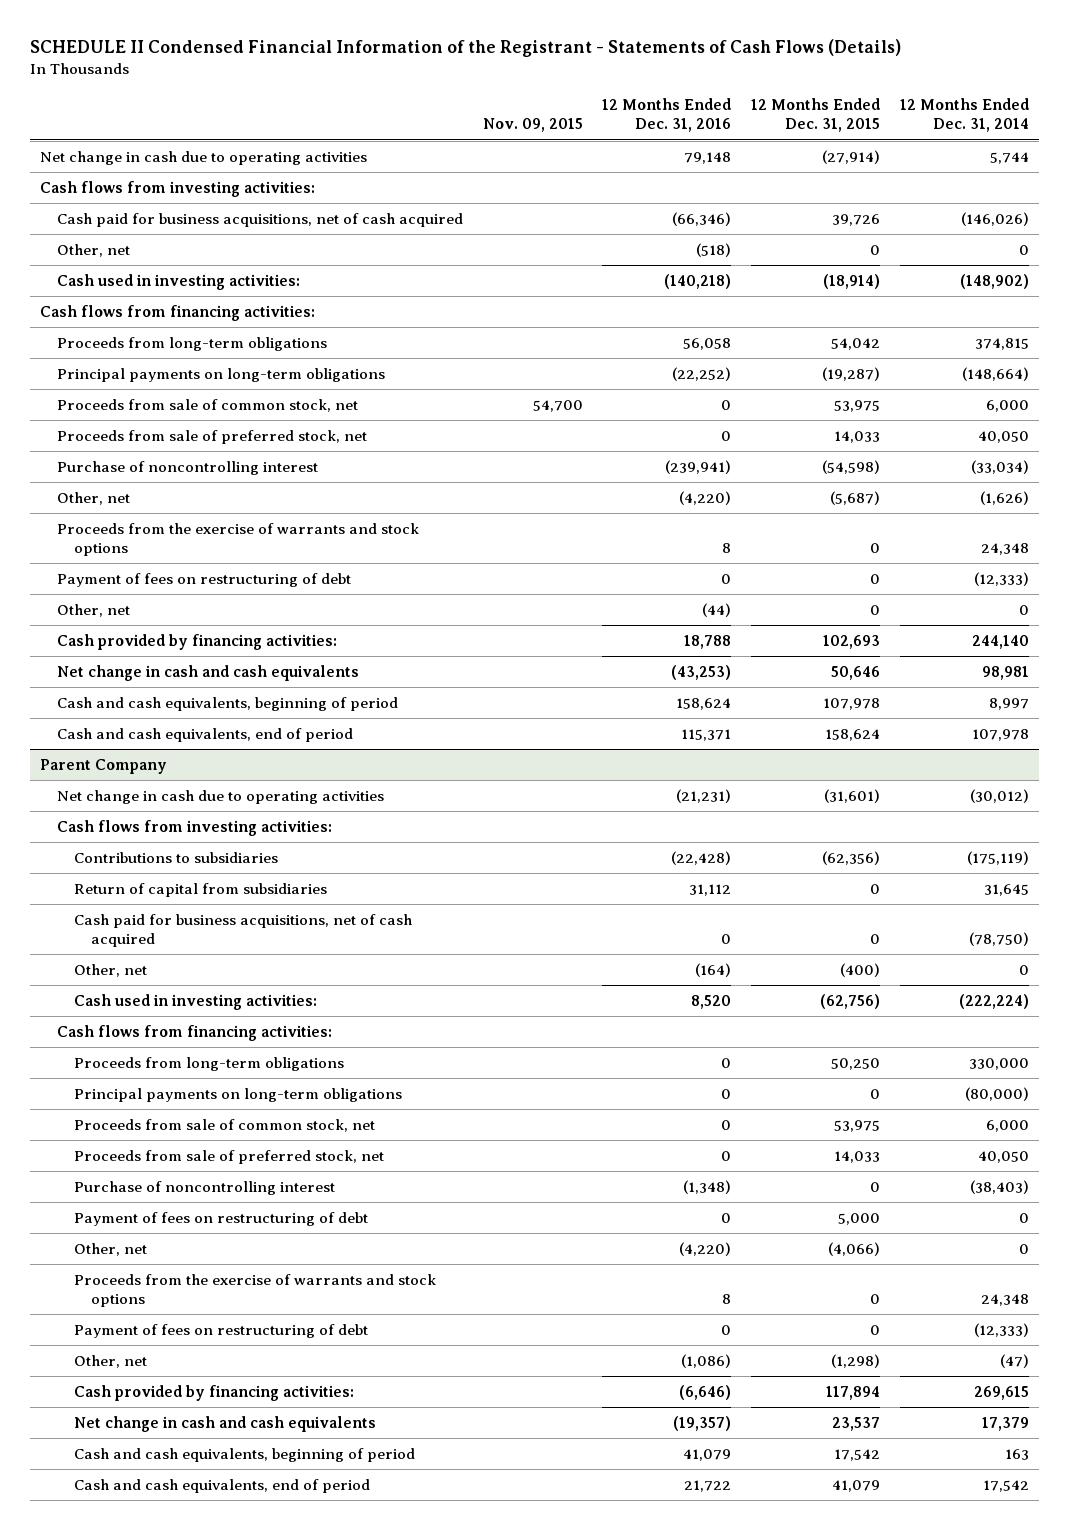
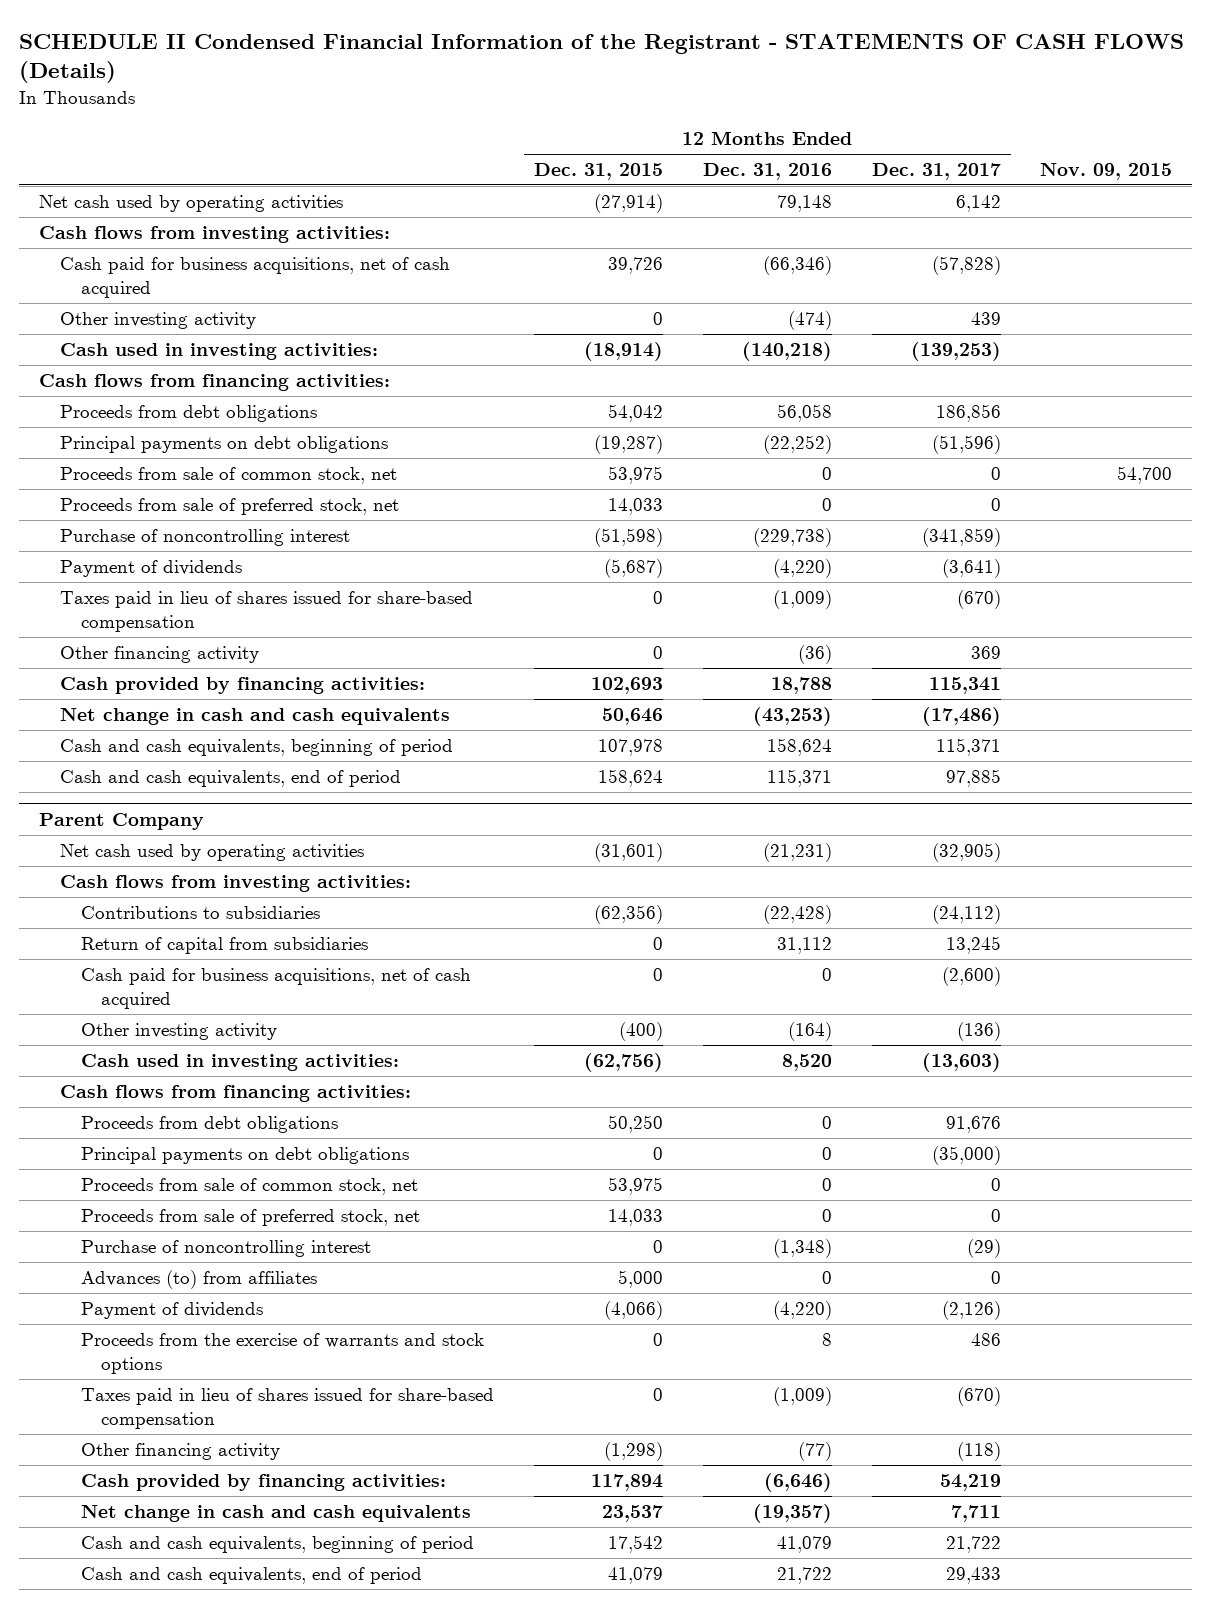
[29,39,901,58] SCHEDULE II Condensed Financial Information of the Registrant - Statements of Cash Flows (Details) -> [19,33,1185,84] SCHEDULE II Condensed Financial Information of the Registrant - STATEMENTS OF CASH FLOWS (Details)
[900,98,1030,133] 12 Months Ended Dec. 31, 2014 -> none
none -> [871,163,1001,181] Dec. 31, 2017
[39,150,367,165] Net change in cash due to operating activities -> [39,194,344,212] Net cash used by operating activities
[56,243,130,257] Other, net -> [59,311,256,329] Other investing activity
[696,242,732,257] (518) -> [787,310,832,330] (474)
[56,336,327,351] Proceeds from long-term obligations -> [59,404,317,422] Proceeds from debt obligations
[56,367,385,382] Principal payments on long-term obligations -> [59,435,388,453] Principal payments on debt obligations
[56,522,419,556] Proceeds from the exercise of warrants and stock options -> none
[56,572,351,587] Payment of fees on restructuring of debt -> none
[665,459,732,474] (239,941) -> [752,527,832,547] (229,738)
[822,459,881,474] (54,598) -> [593,527,663,547] (51,598)
[56,491,130,505] Other, net -> [59,559,242,577] Payment of dividends
none -> [59,590,473,632] Taxes paid in lieu of shares issued for share-based compensation
[56,603,130,617] Other, net -> [59,645,259,663] Other financing activity
[702,602,732,617] (44) -> [797,644,832,664] (36)
[56,789,384,804] Net change in cash due to operating activities -> [59,843,364,861] Net cash used by operating activities
[73,963,147,977] Other, net -> [80,1022,277,1040] Other investing activity
[73,1056,344,1071] Proceeds from long-term obligations -> [80,1115,338,1133] Proceeds from debt obligations
[73,1087,402,1102] Principal payments on long-term obligations -> [80,1146,409,1164] Principal payments on debt obligations
[73,1211,368,1226] Payment of fees on restructuring of debt -> [80,1269,317,1289] Advances (to) from affiliates
[73,1242,147,1256] Other, net -> [80,1301,263,1319] Payment of dividends
[73,1323,368,1338] Payment of fees on restructuring of debt -> none
none -> [80,1387,494,1429] Taxes paid in lieu of shares issued for share-based compensation
[73,1354,147,1368] Other, net -> [80,1442,280,1460] Other financing activity
[681,1353,732,1368] (1,086) -> [797,1441,832,1461] (77)

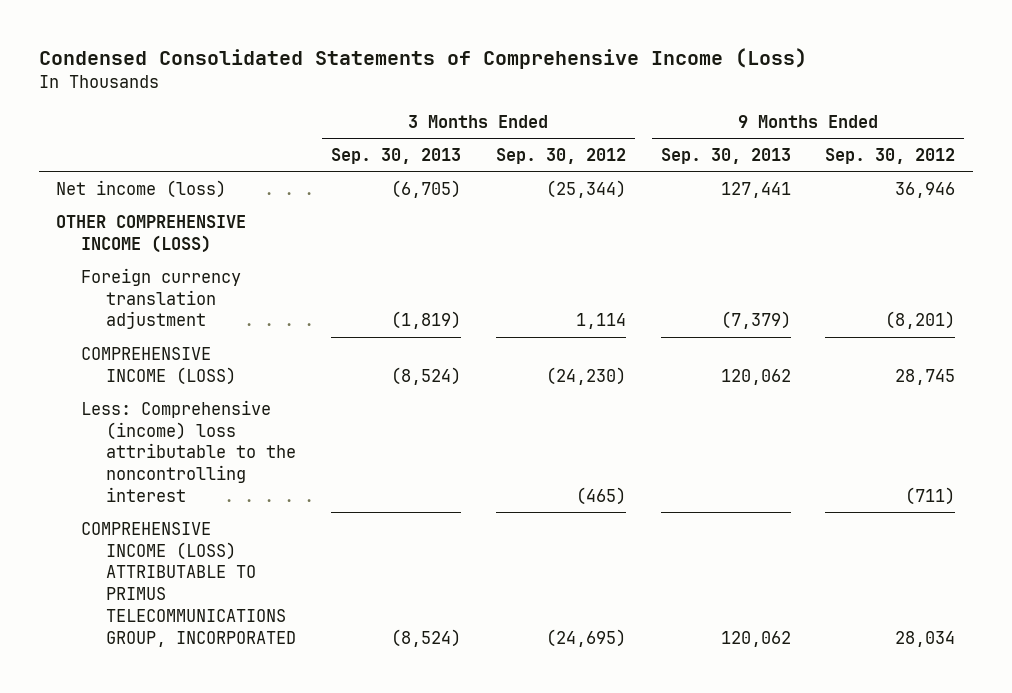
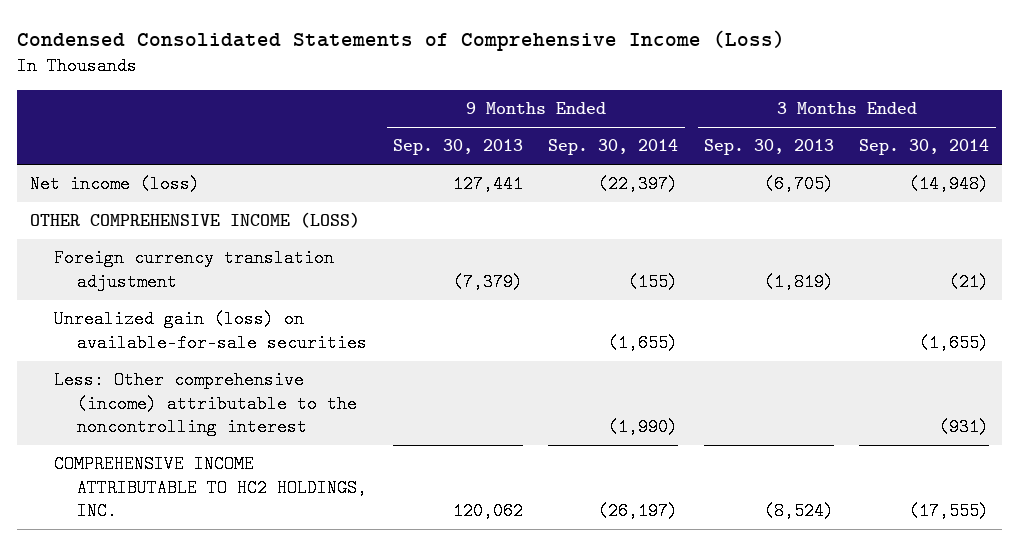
[495,148,626,165] Sep. 30, 2012 -> none
[825,148,956,165] Sep. 30, 2012 -> none
none -> [548,139,679,156] Sep. 30, 2014
none -> [859,139,990,156] Sep. 30, 2014
[81,346,237,385] COMPREHENSIVE INCOME (LOSS) -> none
none -> [53,310,368,352] Unrealized gain (loss) on available-for-sale securities
[81,399,297,502] Less: Comprehensive (income) loss attributable to the noncontrolling interest -> [53,371,358,436] Less: Other comprehensive (income) attributable to the noncontrolling interest
[81,521,297,647] COMPREHENSIVE INCOME (LOSS) ATTRIBUTABLE TO PRIMUS TELECOMMUNICATIONS GROUP, INCORPORATED -> [53,455,368,520] COMPREHENSIVE INCOME ATTRIBUTABLE TO HC2 HOLDINGS, INC.

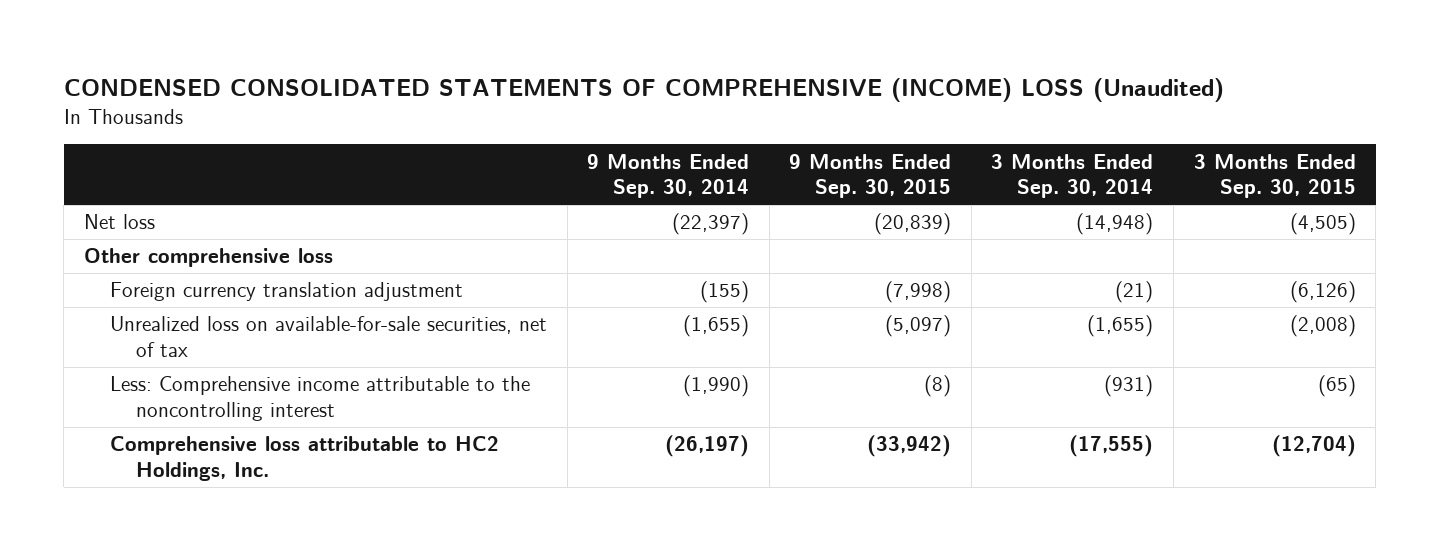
[17,30,786,52] Condensed Consolidated Statements of Comprehensive Income (Loss) -> [63,77,1224,102] CONDENSED CONSOLIDATED STATEMENTS OF COMPREHENSIVE (INCOME) LOSS (Unaudited)
[392,139,523,156] Sep. 30, 2013 -> none
[703,139,834,156] Sep. 30, 2013 -> none
none -> [789,153,952,199] 9 Months Ended Sep. 30, 2015
none -> [1193,153,1356,199] 3 Months Ended Sep. 30, 2015
[29,175,200,194] Net income (loss) -> [83,214,155,230] Net loss
[29,212,360,229] OTHER COMPREHENSIVE INCOME (LOSS) -> [83,248,333,268] Other comprehensive loss
[53,310,368,352] Unrealized gain (loss) on available-for-sale securities -> [110,316,548,358] Unrealized loss on available-for-sale securities, net of tax
[53,371,358,436] Less: Other comprehensive (income) attributable to the noncontrolling interest -> [110,376,531,422] Less: Comprehensive income attributable to the noncontrolling interest
[53,455,368,520] COMPREHENSIVE INCOME ATTRIBUTABLE TO HC2 HOLDINGS, INC. -> [110,436,500,482] Comprehensive loss attributable to HC2 Holdings, Inc.

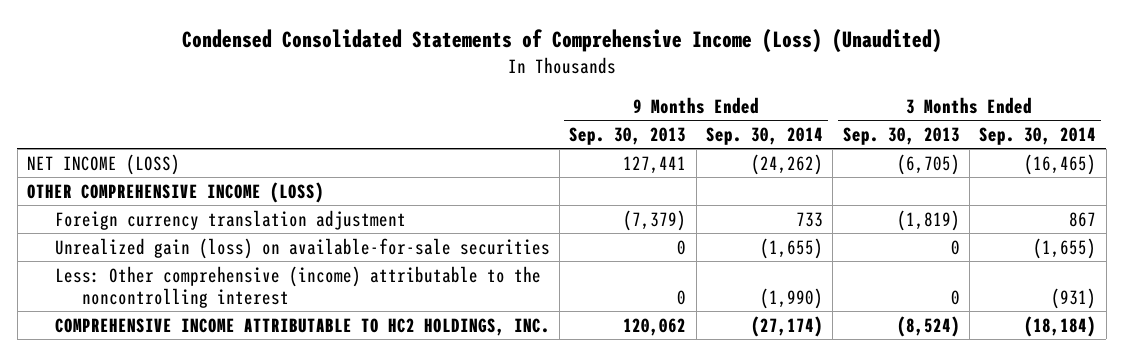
[63,77,1224,102] CONDENSED CONSOLIDATED STATEMENTS OF COMPREHENSIVE (INCOME) LOSS (Unaudited) -> [181,29,942,54] Condensed Consolidated Statements of Comprehensive Income (Loss) (Unaudited)
[789,153,952,199] 9 Months Ended Sep. 30, 2015 -> none
[1193,153,1356,199] 3 Months Ended Sep. 30, 2015 -> none
none -> [569,126,687,145] Sep. 30, 2013
none -> [842,126,960,145] Sep. 30, 2013
[83,214,155,230] Net loss -> [27,153,181,175] NET INCOME (LOSS)
[672,213,750,236] (22,397) -> [750,153,823,175] (24,262)
[1076,213,1154,236] (14,948) -> [1024,153,1097,175] (16,465)
[83,248,333,268] Other comprehensive loss -> [27,181,325,203] OTHER COMPREHENSIVE INCOME (LOSS)
[700,281,750,304] (155) -> [795,211,823,227] 733
[1115,281,1154,304] (21) -> [1069,211,1097,227] 867
[110,316,548,358] Unrealized loss on available-for-sale securities, net of tax -> [54,237,550,259] Unrealized gain (loss) on available-for-sale securities
[110,376,531,422] Less: Comprehensive income attributable to the noncontrolling interest -> [54,265,541,309] Less: Other comprehensive (income) attributable to the noncontrolling interest
[110,436,500,482] Comprehensive loss attributable to HC2 Holdings, Inc. -> [54,317,550,336] COMPREHENSIVE INCOME ATTRIBUTABLE TO HC2 HOLDINGS, INC.
[665,435,750,458] (26,197) -> [750,315,823,337] (27,174)
[1069,435,1154,458] (17,555) -> [1024,315,1097,337] (18,184)

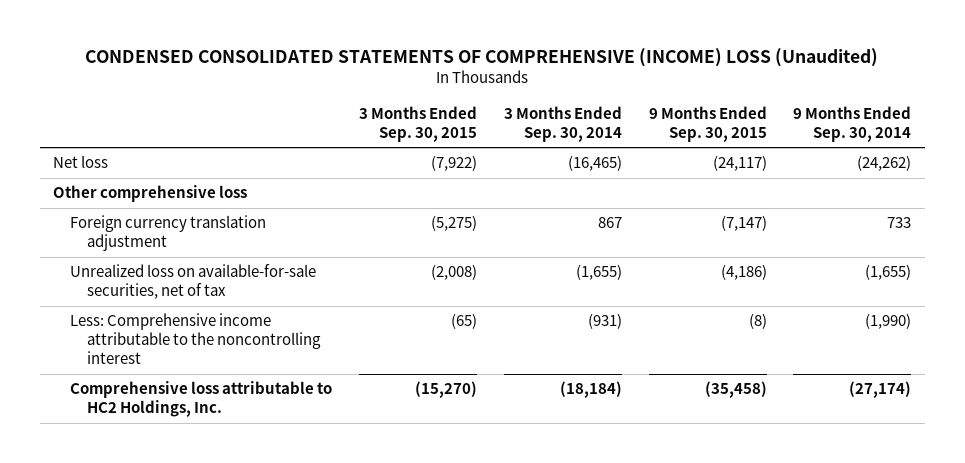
[181,29,942,54] Condensed Consolidated Statements of Comprehensive Income (Loss) (Unaudited) -> [85,48,879,68] CONDENSED CONSOLIDATED STATEMENTS OF COMPREHENSIVE (INCOME) LOSS (Unaudited)
[569,126,687,145] Sep. 30, 2013 -> none
[842,126,960,145] Sep. 30, 2013 -> none
none -> [358,105,477,142] 3 Months Ended Sep. 30, 2015
none -> [648,105,767,142] 9 Months Ended Sep. 30, 2015
[27,153,181,175] NET INCOME (LOSS) -> [53,155,109,169] Net loss
[27,181,325,203] OTHER COMPREHENSIVE INCOME (LOSS) -> [53,185,248,203] Other comprehensive loss
[54,237,550,259] Unrealized gain (loss) on available-for-sale securities -> [70,264,317,300] Unrealized loss on available-for-sale securities, net of tax
[54,265,541,309] Less: Other comprehensive (income) attributable to the noncontrolling interest -> [70,313,322,365] Less: Comprehensive income attributable to the noncontrolling interest
[54,317,550,336] COMPREHENSIVE INCOME ATTRIBUTABLE TO HC2 HOLDINGS, INC. -> [70,381,333,418] Comprehensive loss attributable to HC2 Holdings, Inc.

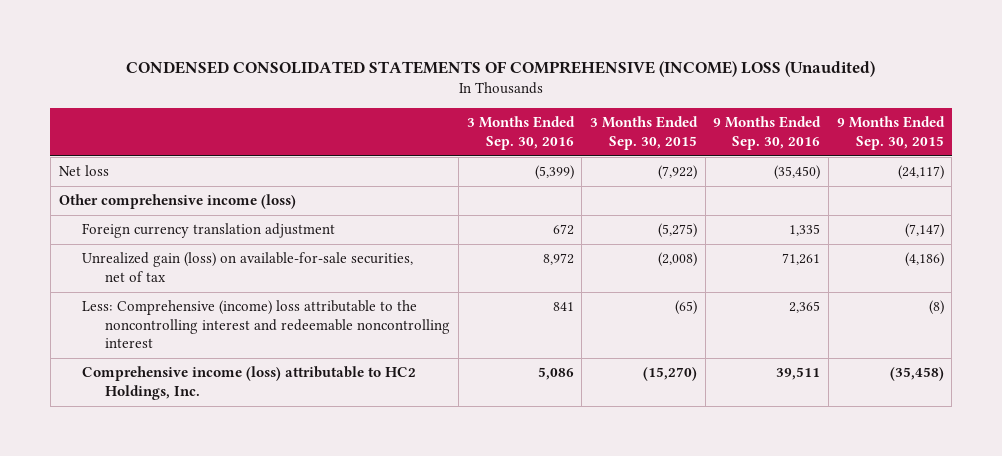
[503,105,622,142] 3 Months Ended Sep. 30, 2014 -> none
[793,105,912,142] 9 Months Ended Sep. 30, 2014 -> none
none -> [466,116,575,150] 3 Months Ended Sep. 30, 2016
none -> [713,116,822,150] 9 Months Ended Sep. 30, 2016
[53,185,248,203] Other comprehensive loss -> [58,194,296,210] Other comprehensive income (loss)
[70,264,317,300] Unrealized loss on available-for-sale securities, net of tax -> [81,252,413,282] Unrealized gain (loss) on available-for-sale securities, net of tax
[70,313,322,365] Less: Comprehensive income attributable to the noncontrolling interest -> [81,300,451,349] Less: Comprehensive (income) loss attributable to the noncontrolling interest and redeemable noncontrolling interest
[70,381,333,418] Comprehensive loss attributable to HC2 Holdings, Inc. -> [81,366,416,400] Comprehensive income (loss) attributable to HC2 Holdings, Inc.

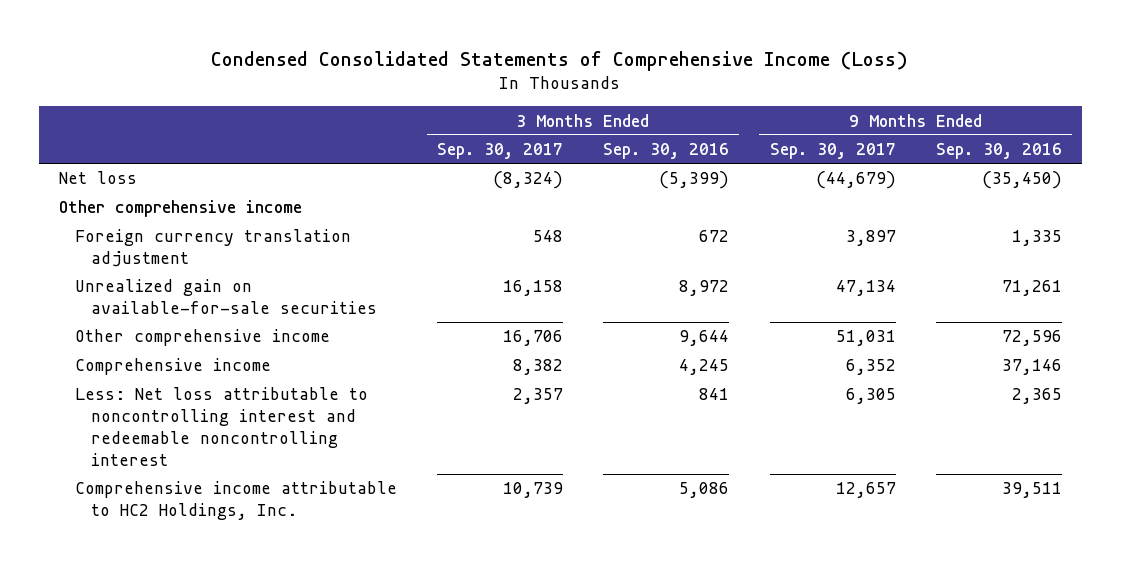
[126,61,876,78] CONDENSED CONSOLIDATED STATEMENTS OF COMPREHENSIVE (INCOME) LOSS (Unaudited) -> [211,50,909,71] Condensed Consolidated Statements of Comprehensive Income (Loss)
[589,116,698,150] 3 Months Ended Sep. 30, 2015 -> none
[836,116,945,150] 9 Months Ended Sep. 30, 2015 -> none
none -> [437,143,564,160] Sep. 30, 2017
none -> [769,143,896,160] Sep. 30, 2017
[58,194,296,210] Other comprehensive income (loss) -> [59,200,303,218] Other comprehensive income
[81,252,413,282] Unrealized gain (loss) on available-for-sale securities, net of tax -> [75,279,377,315] Unrealized gain on available-for-sale securities
none -> [75,329,331,347] Other comprehensive income
none -> [75,358,272,376] Comprehensive income
[81,300,451,349] Less: Comprehensive (income) loss attributable to the noncontrolling interest and redeemable noncontrolling interest -> [75,387,369,466] Less: Net loss attributable to noncontrolling interest and redeemable noncontrolling interest
[81,366,416,400] Comprehensive income (loss) attributable to HC2 Holdings, Inc. -> [75,481,398,521] Comprehensive income attributable to HC2 Holdings, Inc.

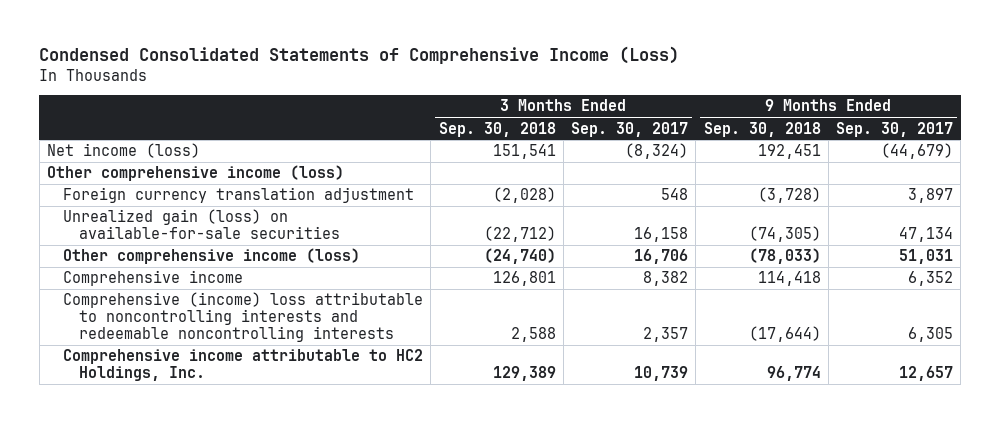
[603,143,730,160] Sep. 30, 2016 -> none
[935,143,1062,160] Sep. 30, 2016 -> none
none -> [438,121,556,137] Sep. 30, 2018
none -> [703,121,821,137] Sep. 30, 2018
[59,171,138,185] Net loss -> [46,143,200,159] Net income (loss)
[59,200,303,218] Other comprehensive income -> [46,165,344,182] Other comprehensive income (loss)
[75,279,377,315] Unrealized gain on available-for-sale securities -> [63,209,341,240] Unrealized gain (loss) on available-for-sale securities
[75,329,331,347] Other comprehensive income -> [63,248,361,265] Other comprehensive income (loss)
[75,387,369,466] Less: Net loss attributable to noncontrolling interest and redeemable noncontrolling interest -> [63,292,424,343] Comprehensive (income) loss attributable to noncontrolling interests and redeemable noncontrolling interests

